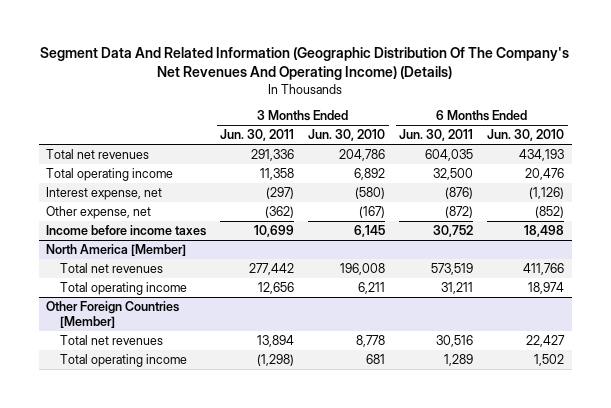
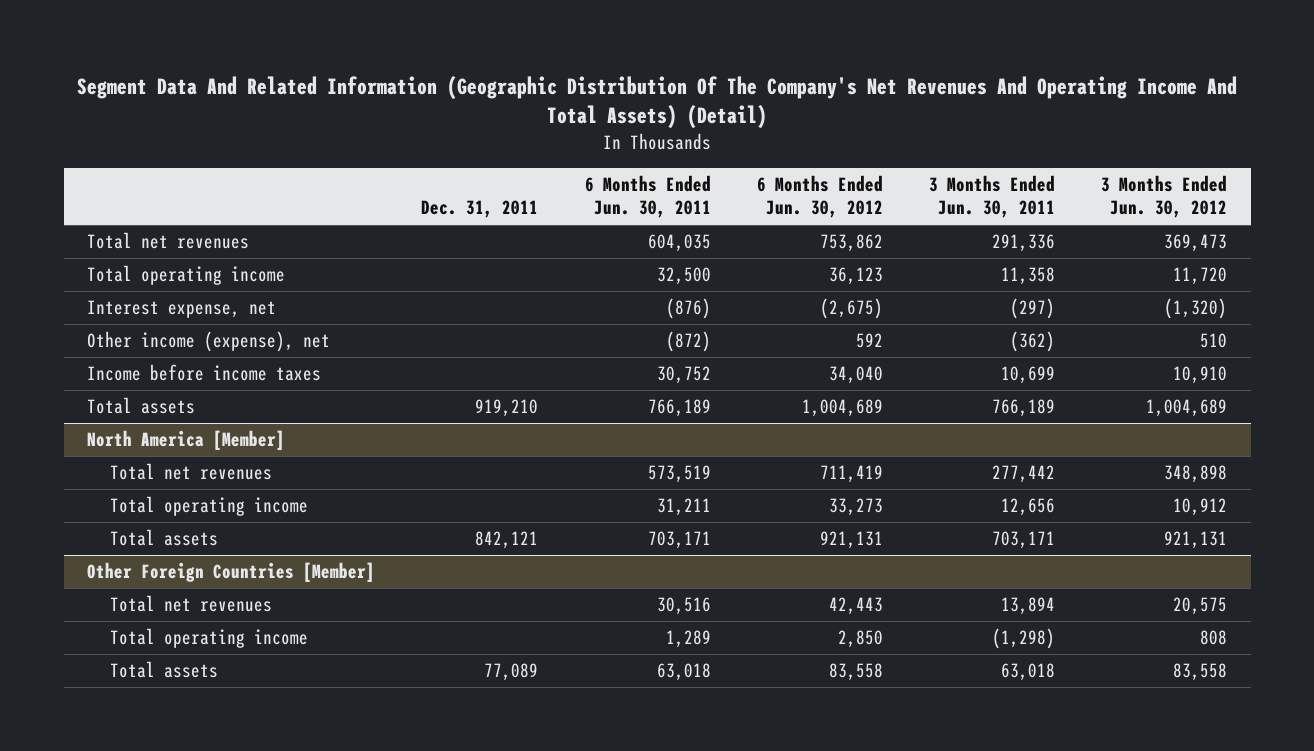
[40,47,570,81] Segment Data And Related Information (Geographic Distribution Of The Company's Net Revenues And Operating Income) (Details) -> [77,75,1238,130] Segment Data And Related Information (Geographic Distribution Of The Company's Net Revenues And Operating Income And Total Assets) (Detail)
[308,129,386,142] Jun. 30, 2010 -> none
[487,129,565,142] Jun. 30, 2010 -> none
none -> [421,200,539,219] Dec. 31, 2011
none -> [756,175,883,219] 6 Months Ended Jun. 30, 2012
none -> [1101,175,1228,219] 3 Months Ended Jun. 30, 2012
[46,205,152,219] Other expense, net -> [87,331,331,353] Other income (expense), net
none -> [87,397,196,415] Total assets
none -> [109,529,218,547] Total assets
none -> [109,661,218,679] Total assets

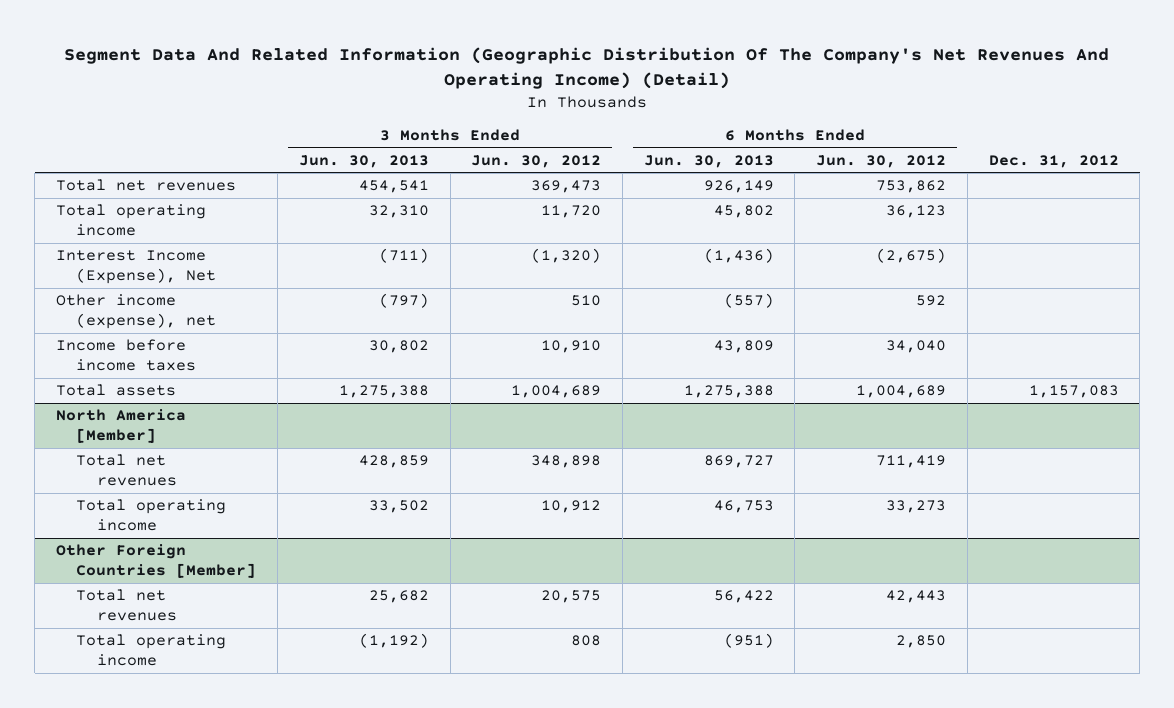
[77,75,1238,130] Segment Data And Related Information (Geographic Distribution Of The Company's Net Revenues And Operating Income And Total Assets) (Detail) -> [64,46,1110,90] Segment Data And Related Information (Geographic Distribution Of The Company's Net Revenues And Operating Income) (Detail)
[421,200,539,219] Dec. 31, 2011 -> none
[584,175,711,219] 6 Months Ended Jun. 30, 2011 -> none
[929,175,1056,219] 3 Months Ended Jun. 30, 2011 -> none
none -> [298,154,429,168] Jun. 30, 2013
none -> [643,154,774,168] Jun. 30, 2013
none -> [988,154,1119,168] Dec. 31, 2012
[87,300,277,319] Interest expense, net -> [55,250,217,285] Interest Income (Expense), Net
[109,529,218,547] Total assets -> none
[109,661,218,679] Total assets -> none

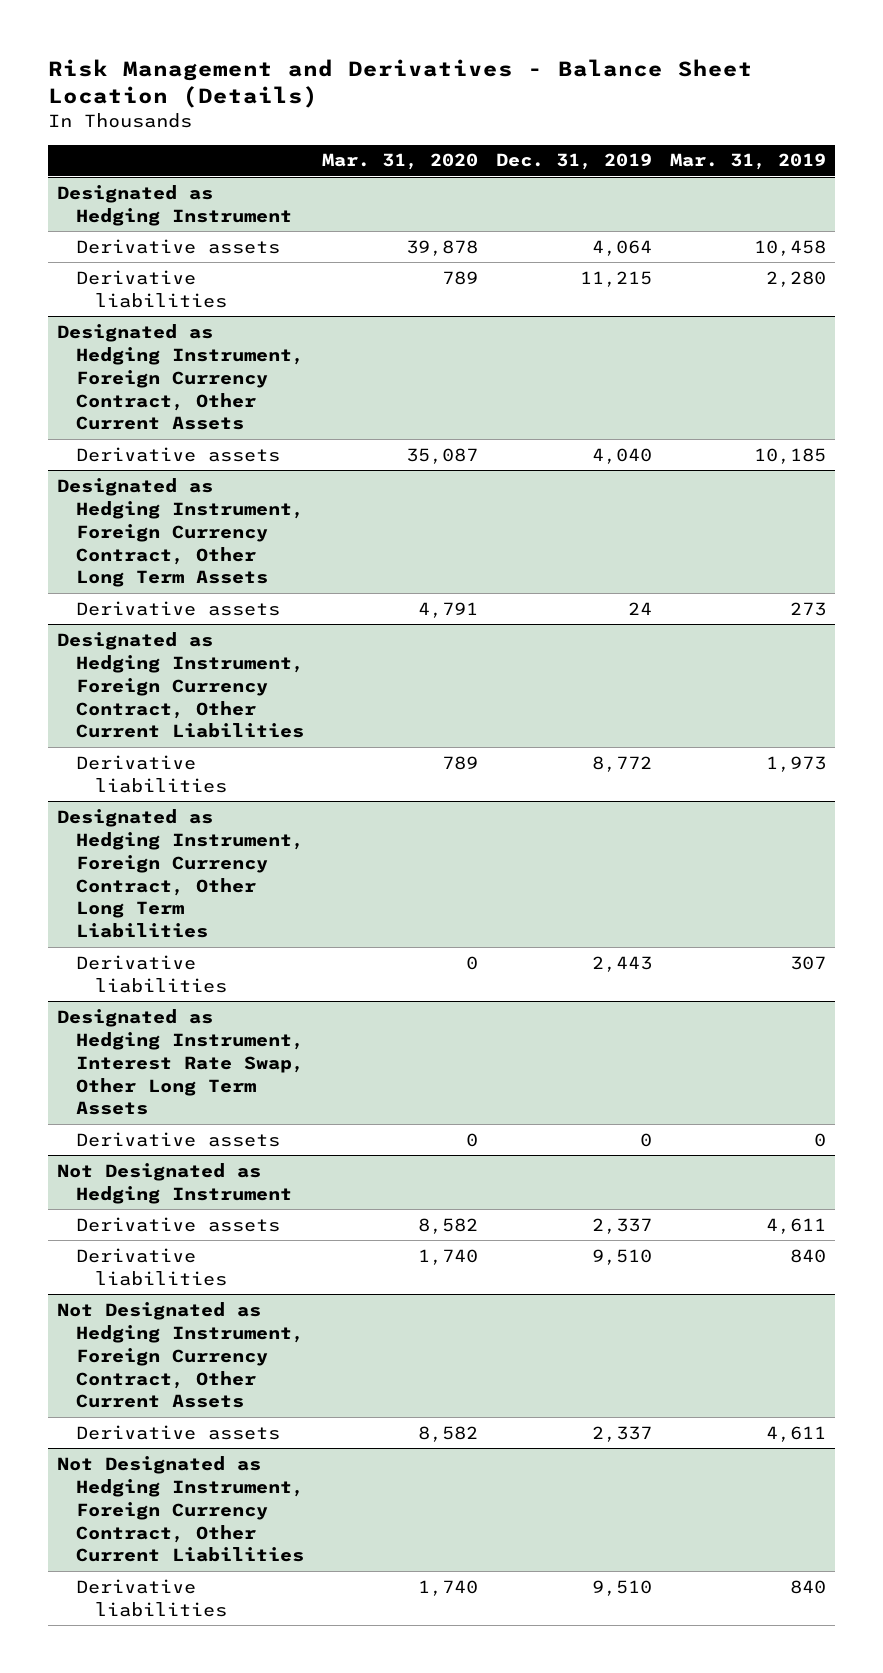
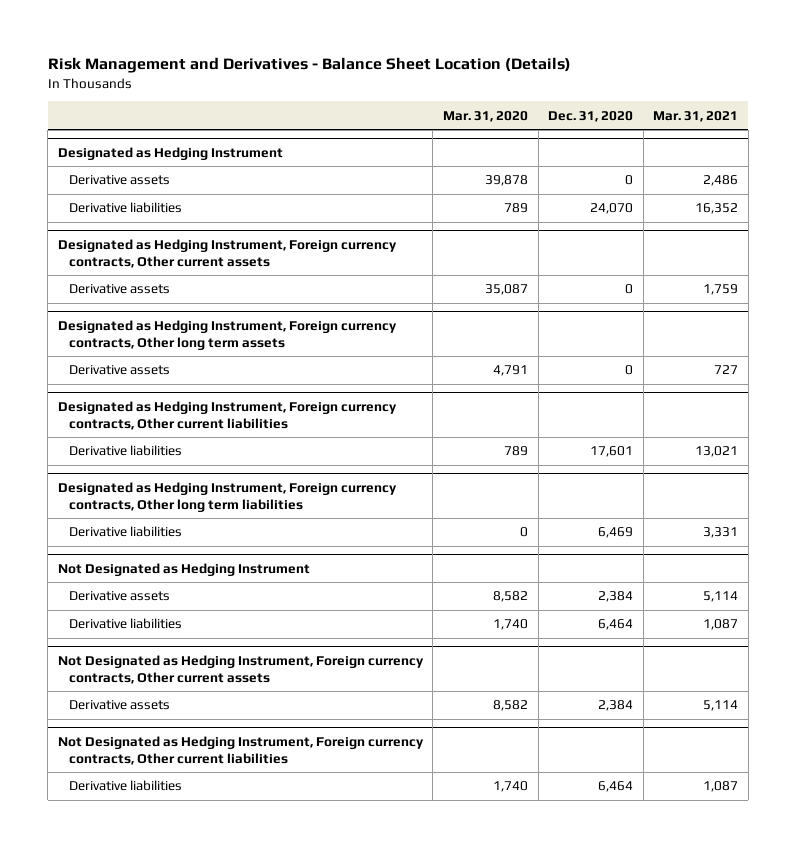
[495,153,652,171] Dec. 31, 2019 -> none
[669,153,826,171] Mar. 31, 2019 -> none
none -> [548,110,634,122] Dec. 31, 2020
none -> [653,110,739,122] Mar. 31, 2021
[57,323,305,431] Designated as Hedging Instrument, Foreign Currency Contract, Other Current Assets -> [57,238,397,268] Designated as Hedging Instrument, Foreign currency contracts, Other current assets
[57,477,305,588] Designated as Hedging Instrument, Foreign Currency Contract, Other Long Term Assets -> [57,319,397,350] Designated as Hedging Instrument, Foreign currency contracts, Other long term assets
[57,631,305,739] Designated as Hedging Instrument, Foreign Currency Contract, Other Current Liabilities -> [57,400,397,430] Designated as Hedging Instrument, Foreign currency contracts, Other current liabilities
[57,808,305,939] Designated as Hedging Instrument, Foreign Currency Contract, Other Long Term Liabilities -> [57,481,397,512] Designated as Hedging Instrument, Foreign currency contracts, Other long term liabilities
[57,1008,305,1116] Designated as Hedging Instrument, Interest Rate Swap, Other Long Term Assets -> none
[76,1131,281,1147] Derivative assets -> none
[57,1301,305,1409] Not Designated as Hedging Instrument, Foreign Currency Contract, Other Current Assets -> [57,654,424,684] Not Designated as Hedging Instrument, Foreign currency contracts, Other current assets
[57,1455,305,1563] Not Designated as Hedging Instrument, Foreign Currency Contract, Other Current Liabilities -> [57,735,424,765] Not Designated as Hedging Instrument, Foreign currency contracts, Other current liabilities

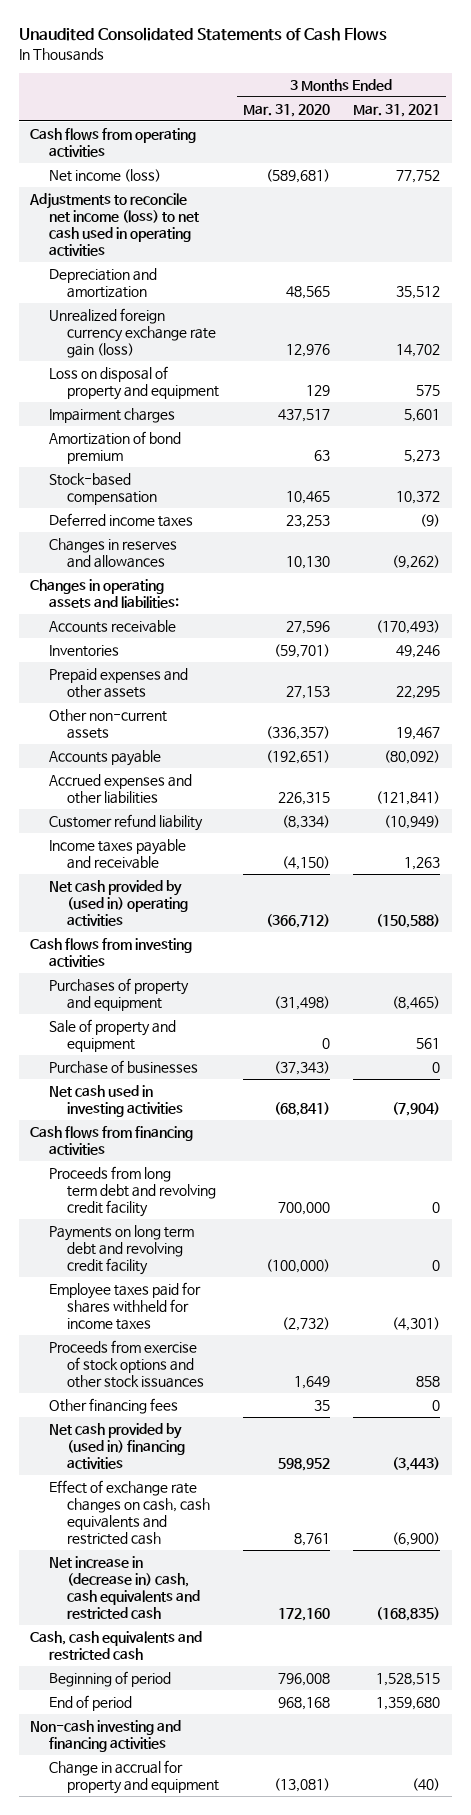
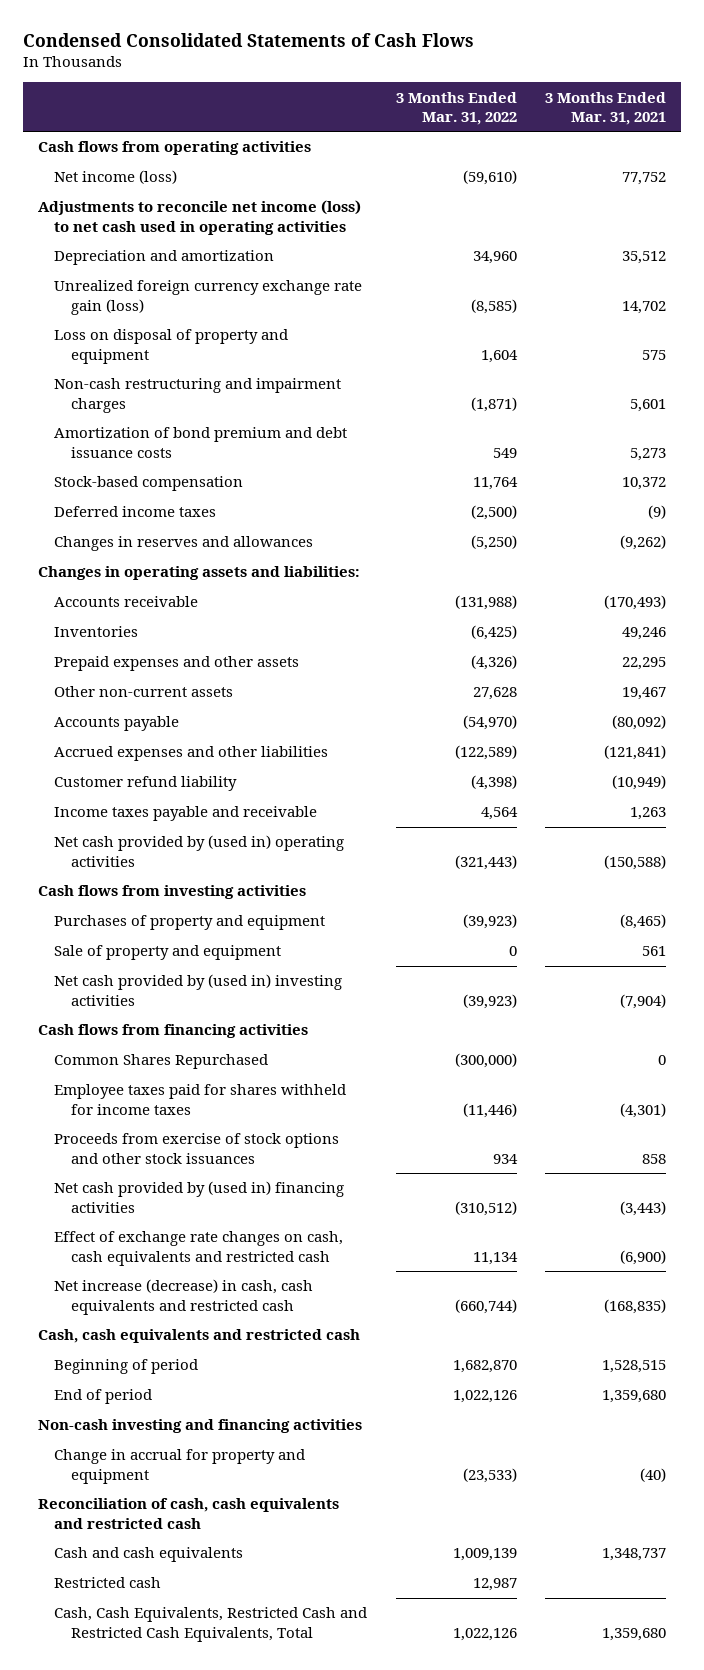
[18,27,387,42] Unaudited Consolidated Statements of Cash Flows -> [23,32,475,47] Condensed Consolidated Statements of Cash Flows
[242,103,330,117] Mar. 31, 2020 -> none
none -> [395,91,517,126] 3 Months Ended Mar. 31, 2022
[48,407,175,423] Impairment charges -> [54,378,342,413] Non-cash restructuring and impairment charges
[48,430,181,465] Amortization of bond premium -> [54,427,348,458] Amortization of bond premium and debt issuance costs
[48,1059,198,1074] Purchase of businesses -> none
[48,1084,184,1118] Net cash used in investing activities -> [54,974,343,1006] Net cash provided by (used in) investing activities
[48,1165,217,1218] Proceeds from long term debt and revolving credit facility -> none
[48,1224,194,1276] Payments on long term debt and revolving credit facility -> none
none -> [54,1054,269,1070] Common Shares Repurchased
[48,1397,178,1414] Other financing fees -> none
[48,1555,201,1620] Net increase in (decrease in) cash, cash equivalents and restricted cash -> [54,1279,314,1315] Net increase (decrease) in cash, cash equivalents and restricted cash
none -> [37,1498,339,1529] Reconciliation of cash, cash equivalents and restricted cash
none -> [54,1547,244,1563] Cash and cash equivalents
none -> [54,1577,162,1589] Restricted cash
none -> [54,1607,368,1642] Cash, Cash Equivalents, Restricted Cash and Restricted Cash Equivalents, Total

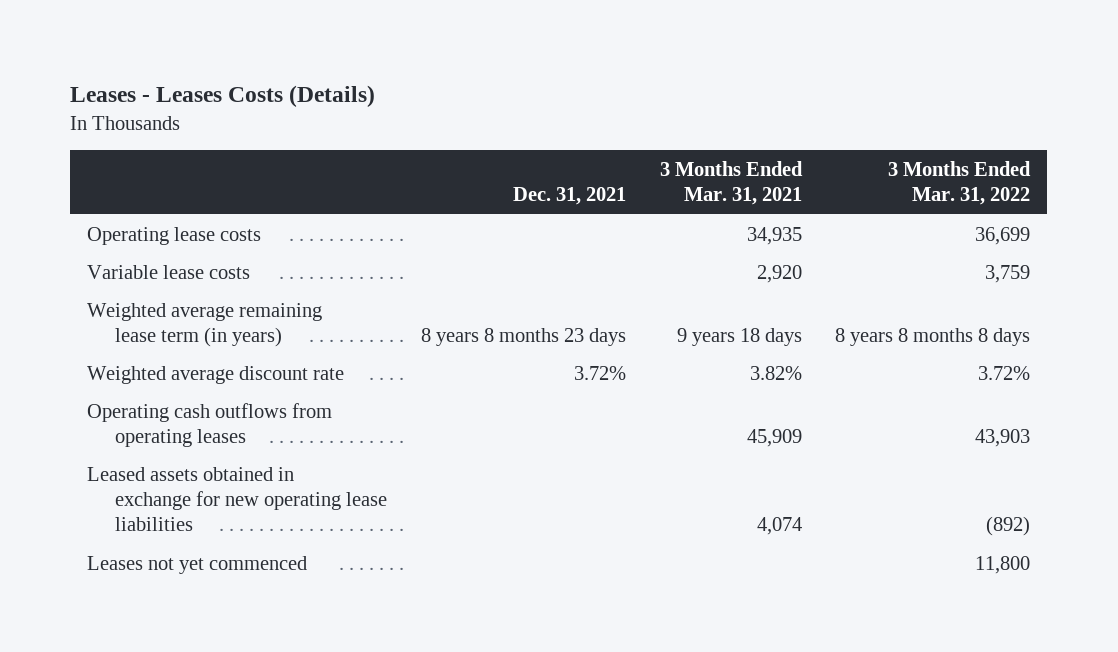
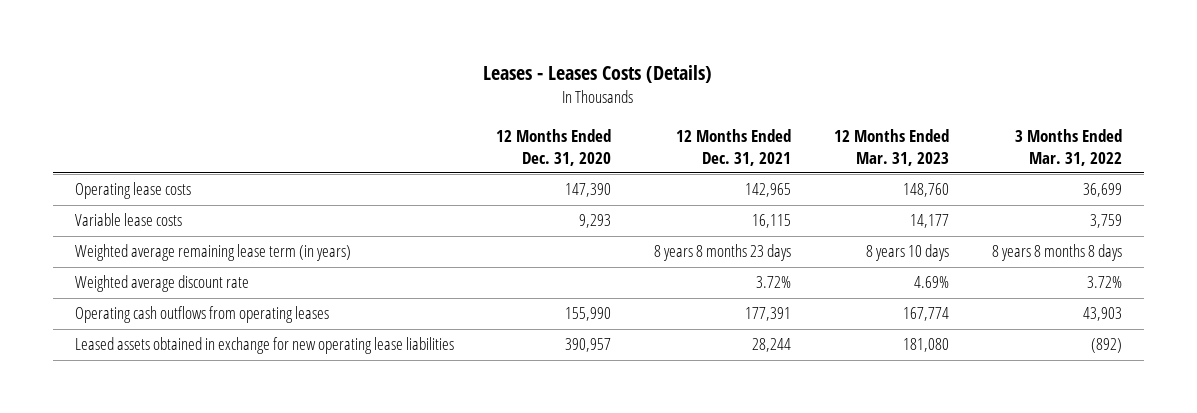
[512,187,626,206] Dec. 31, 2021 -> none
[659,160,803,206] 3 Months Ended Mar. 31, 2021 -> none
none -> [496,128,612,166] 12 Months Ended Dec. 31, 2020
none -> [676,128,792,166] 12 Months Ended Dec. 31, 2021
none -> [834,128,950,166] 12 Months Ended Mar. 31, 2023
[87,555,308,574] Leases not yet commenced -> none

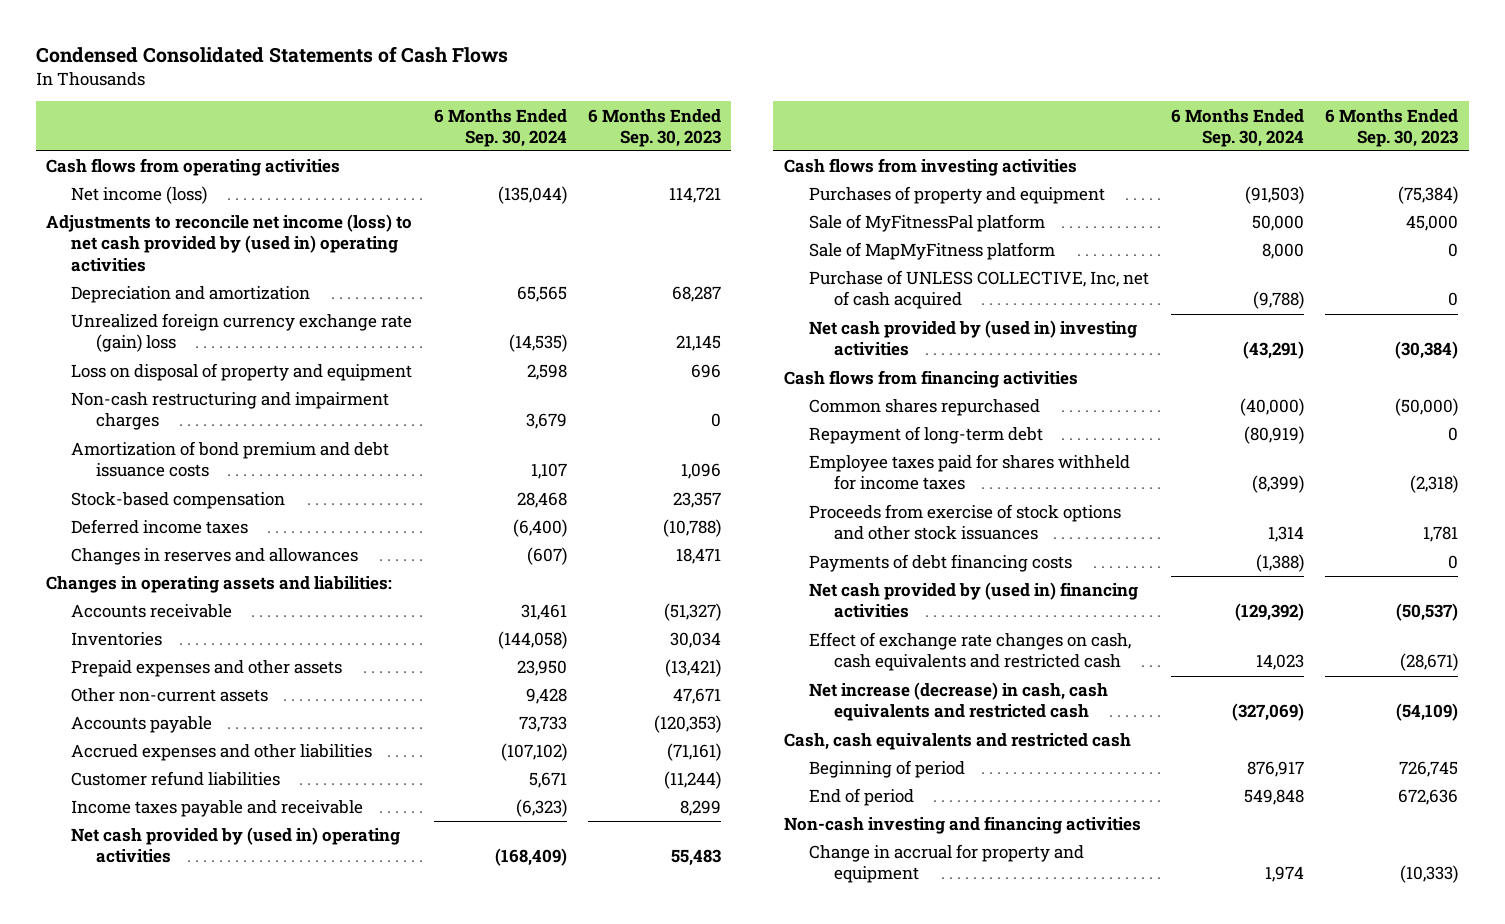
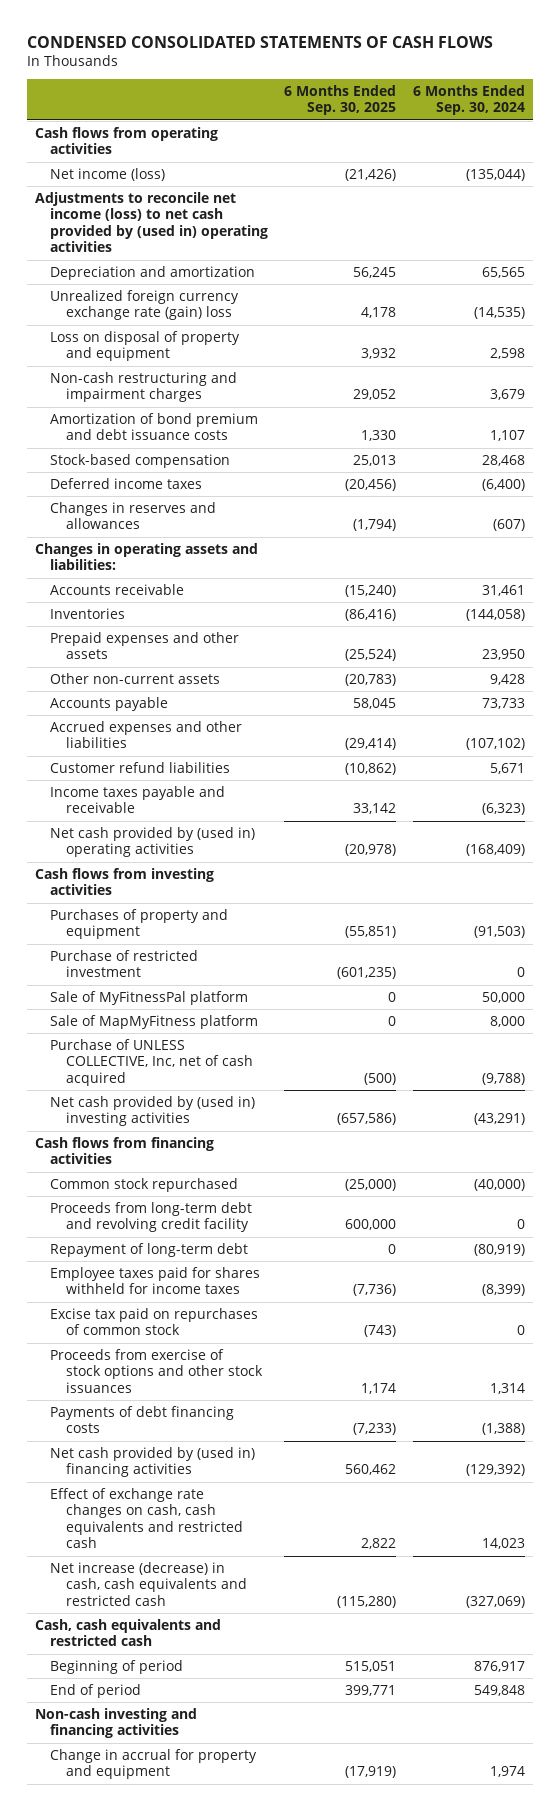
[35,45,508,63] Condensed Consolidated Statements of Cash Flows -> [26,35,493,48] CONDENSED CONSOLIDATED STATEMENTS OF CASH FLOWS
[587,108,721,147] 6 Months Ended Sep. 30, 2023 -> none
none -> [284,84,397,116] 6 Months Ended Sep. 30, 2025
none -> [50,949,199,978] Purchase of restricted investment
[808,399,1040,417] Common shares repurchased -> [50,1177,239,1192] Common stock repurchased
none -> [50,1201,253,1233] Proceeds from long-term debt and revolving credit facility
none -> [50,1307,259,1336] Excise tax paid on repurchases of common stock

